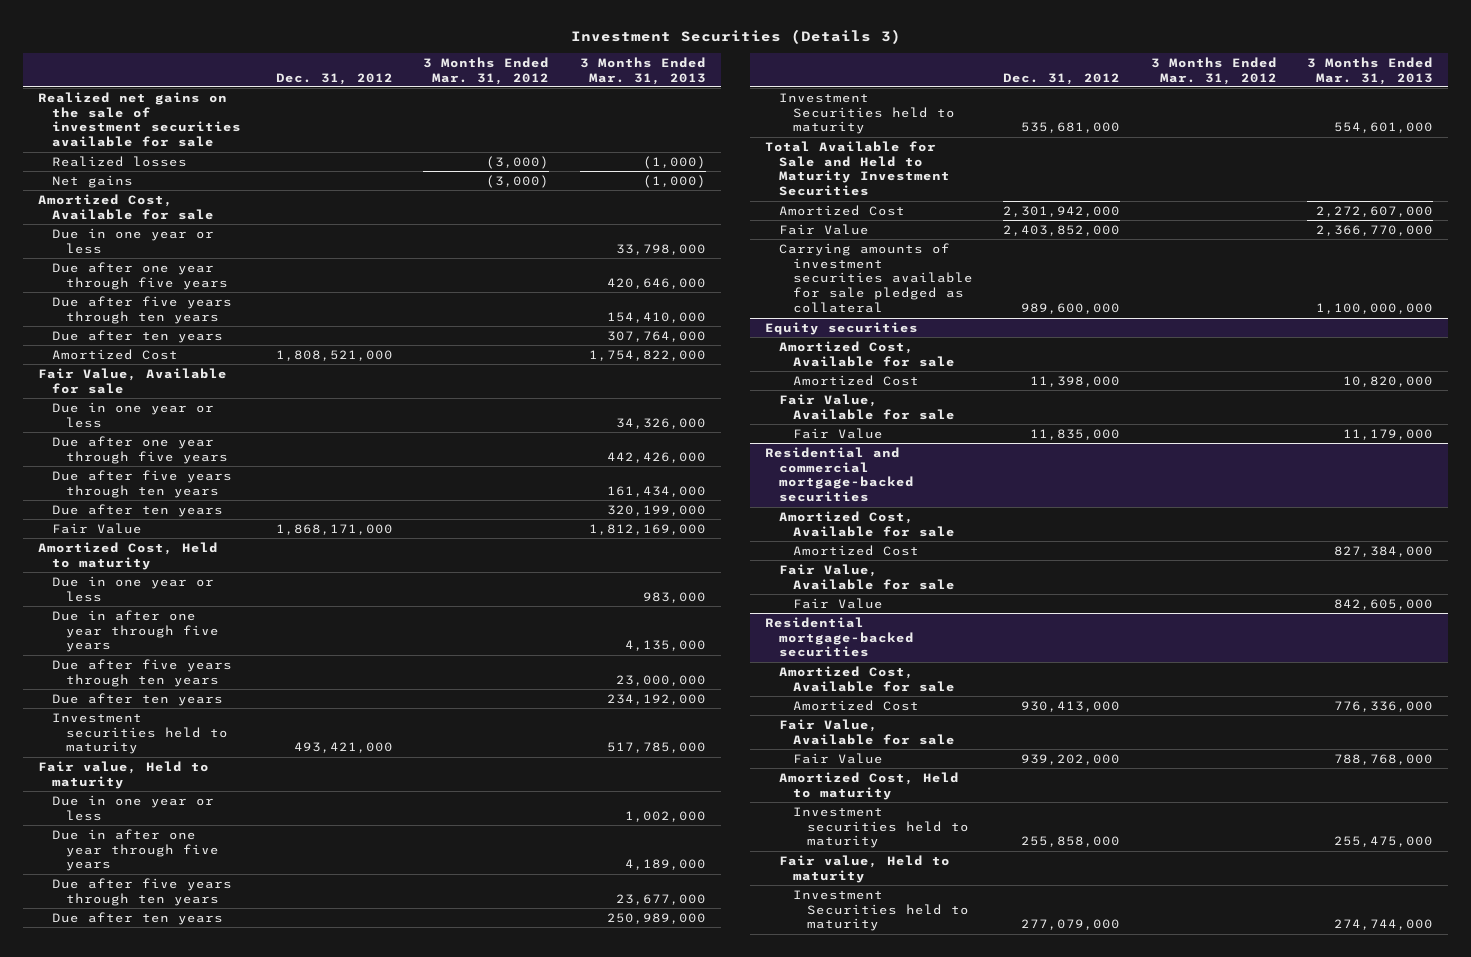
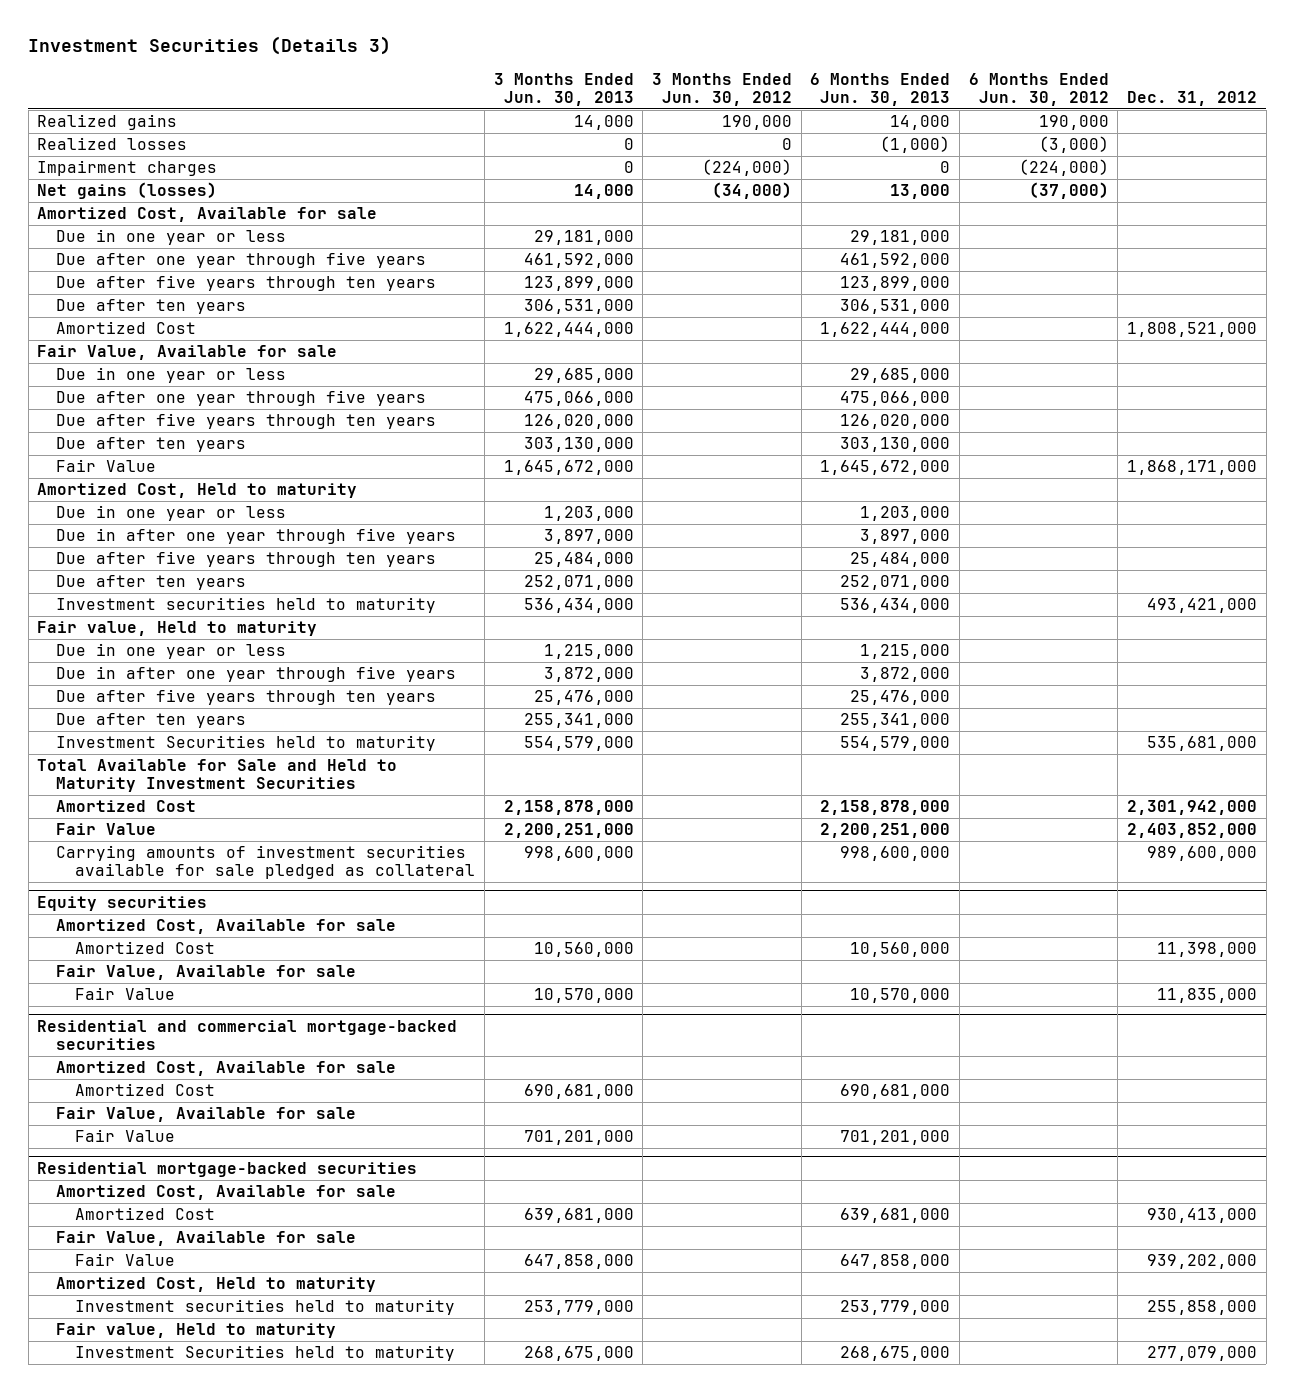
[423,56,550,85] 3 Months Ended Mar. 31, 2012 -> none
[579,56,706,85] 3 Months Ended Mar. 31, 2013 -> none
none -> [493,72,634,106] 3 Months Ended Jun. 30, 2013
none -> [651,72,792,106] 3 Months Ended Jun. 30, 2012
none -> [810,72,951,106] 6 Months Ended Jun. 30, 2013
none -> [968,72,1109,106] 6 Months Ended Jun. 30, 2012
[38,91,241,148] Realized net gains on the sale of investment securities available for sale -> none
none -> [37,114,178,131] Realized gains
none -> [37,160,218,177] Impairment charges
[51,174,133,188] Net gains -> [37,182,218,200] Net gains (losses)

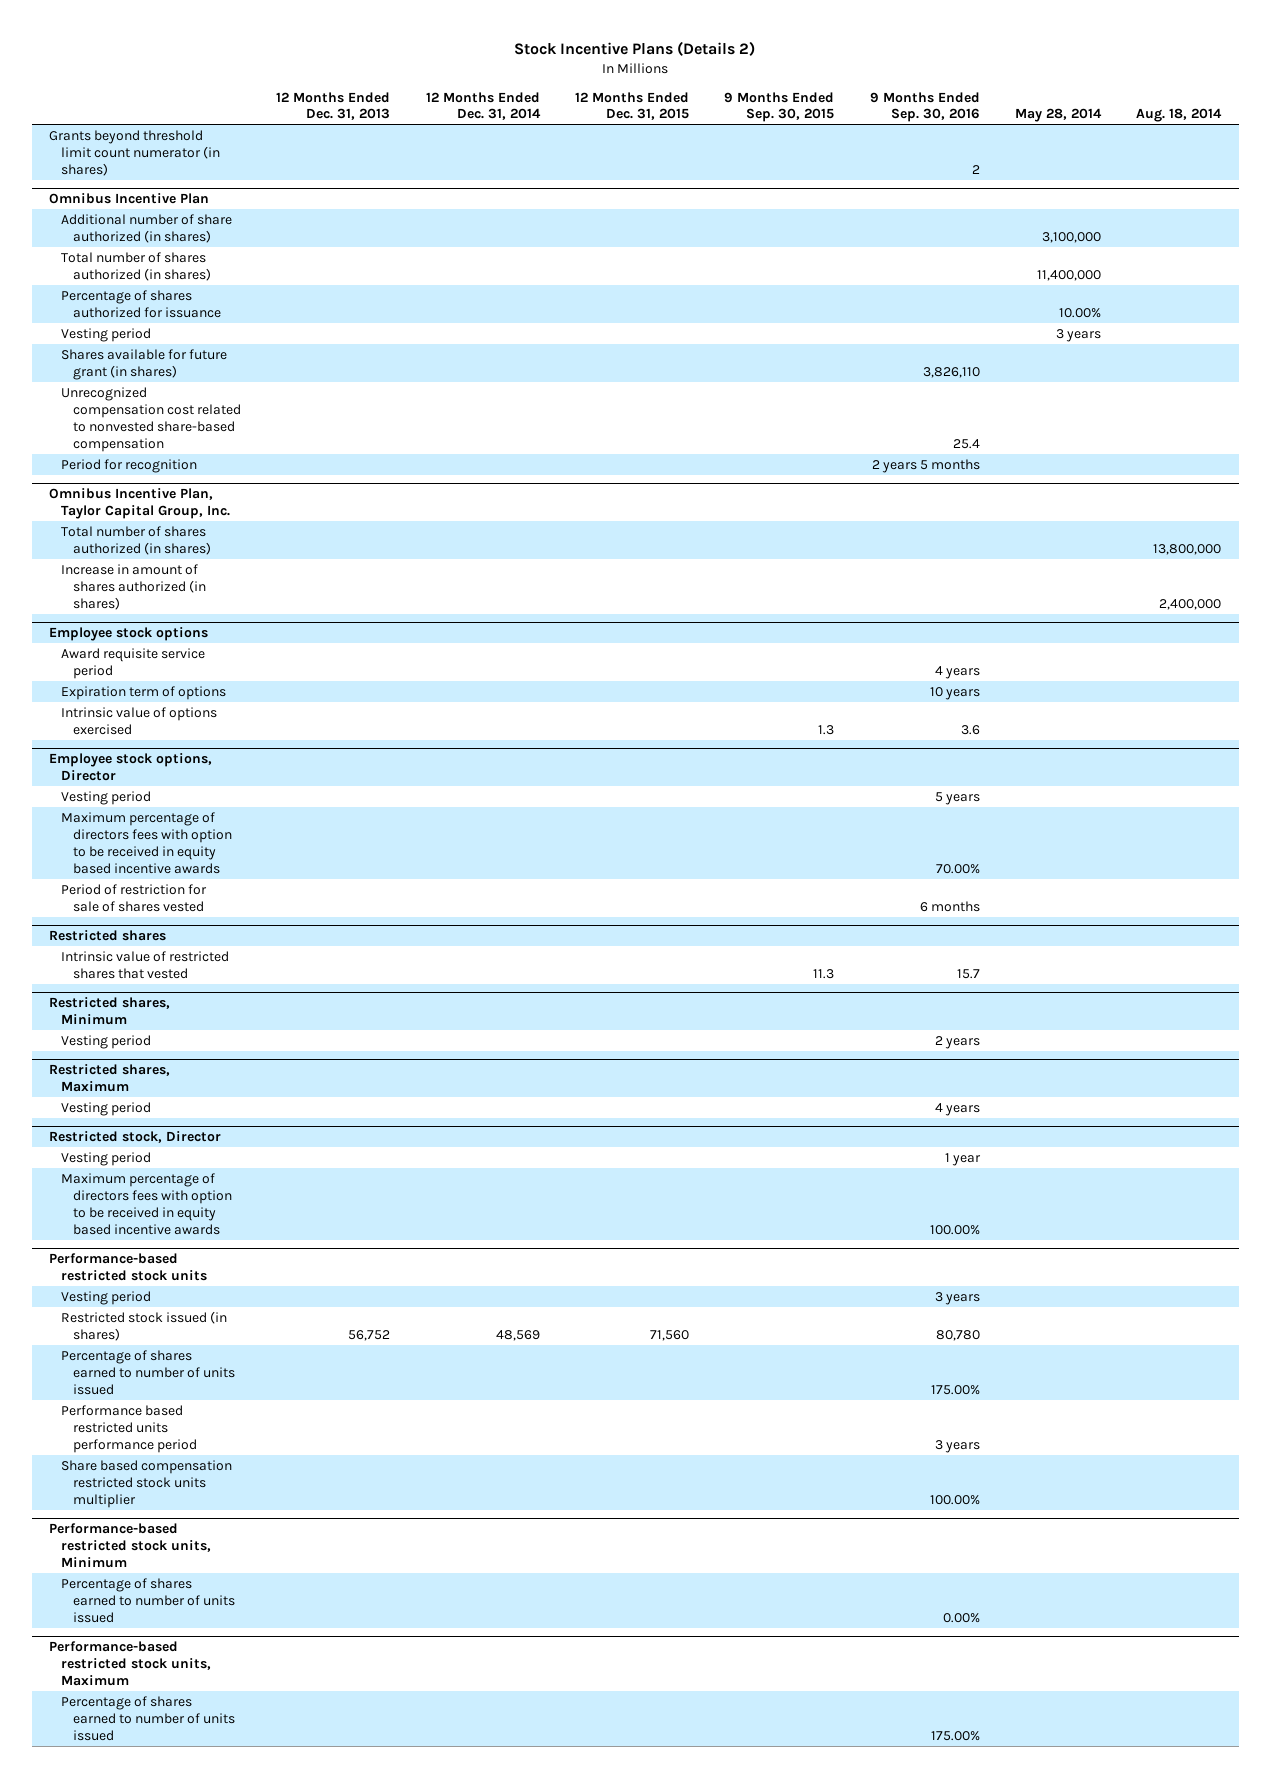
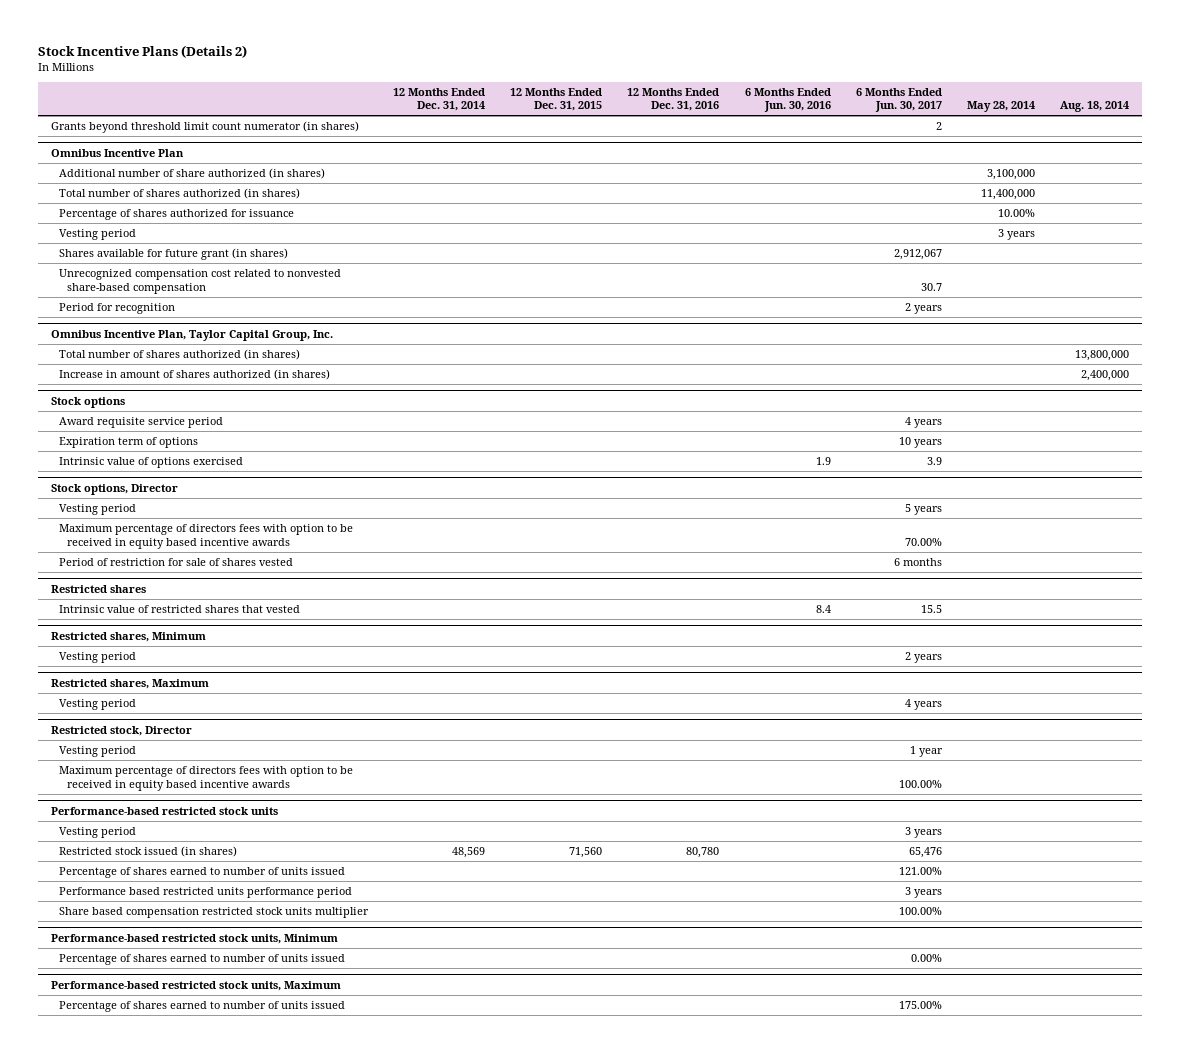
[276,91,391,121] 12 Months Ended Dec. 31, 2013 -> none
[724,91,835,123] 9 Months Ended Sep. 30, 2015 -> none
[869,91,980,123] 9 Months Ended Sep. 30, 2016 -> none
none -> [627,88,720,112] 12 Months Ended Dec. 31, 2016
none -> [744,88,831,113] 6 Months Ended Jun. 30, 2016
none -> [855,88,942,113] 6 Months Ended Jun. 30, 2017
[49,627,209,642] Employee stock options -> [50,396,125,408] Stock options
[49,753,213,782] Employee stock options, Director -> [50,483,178,495] Stock options, Director

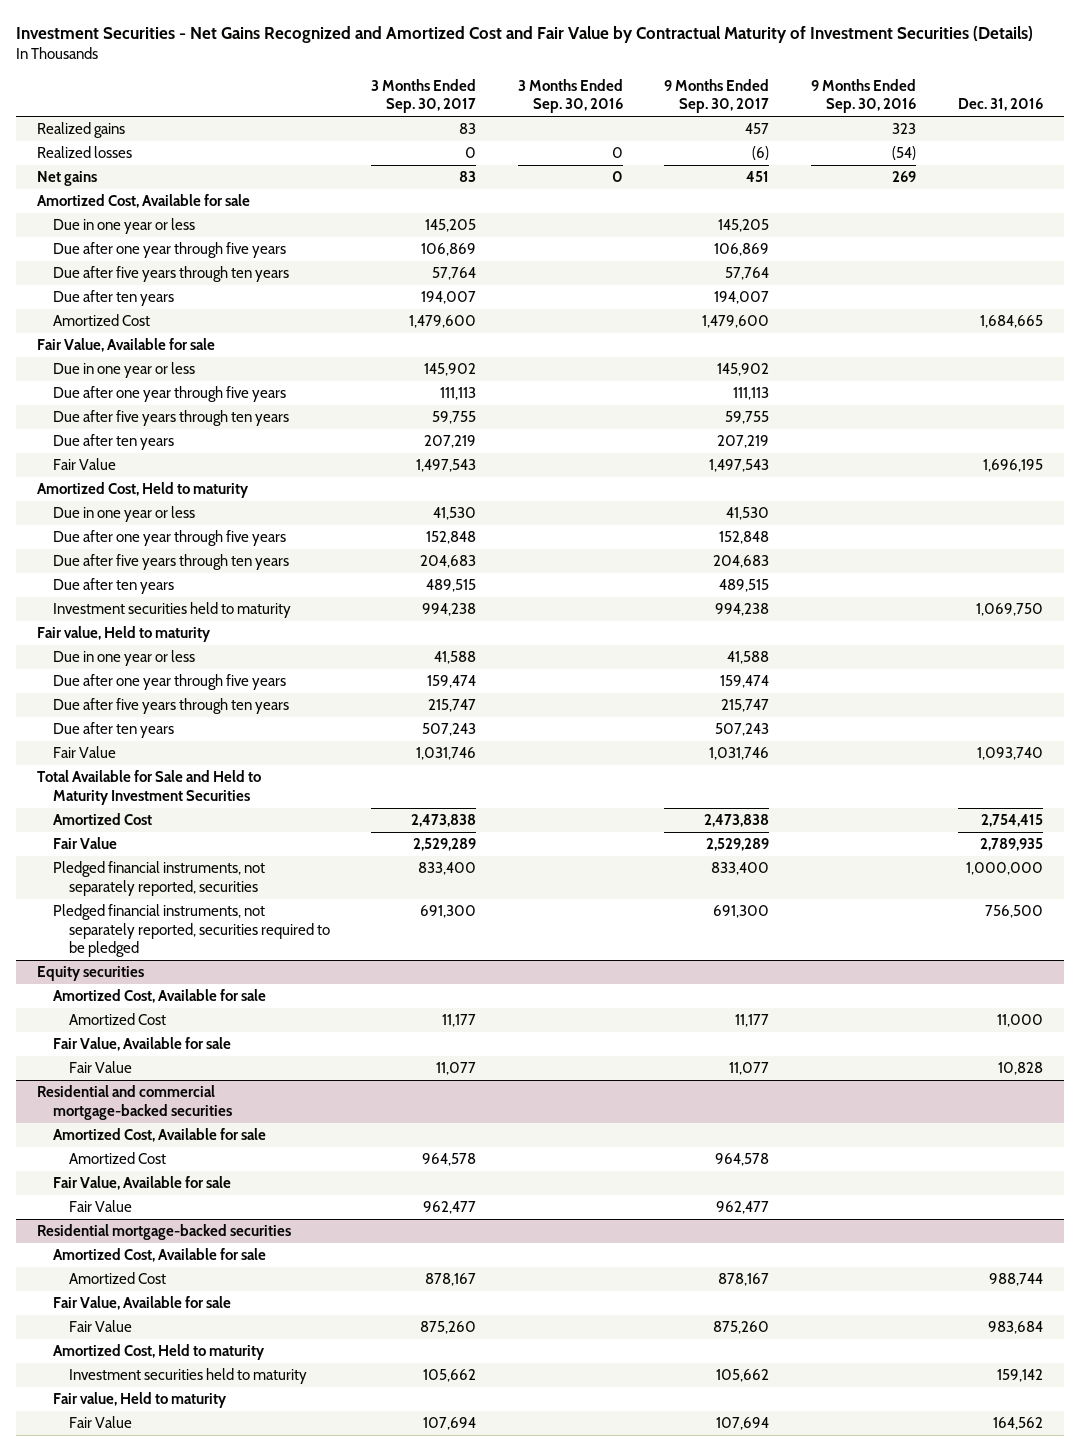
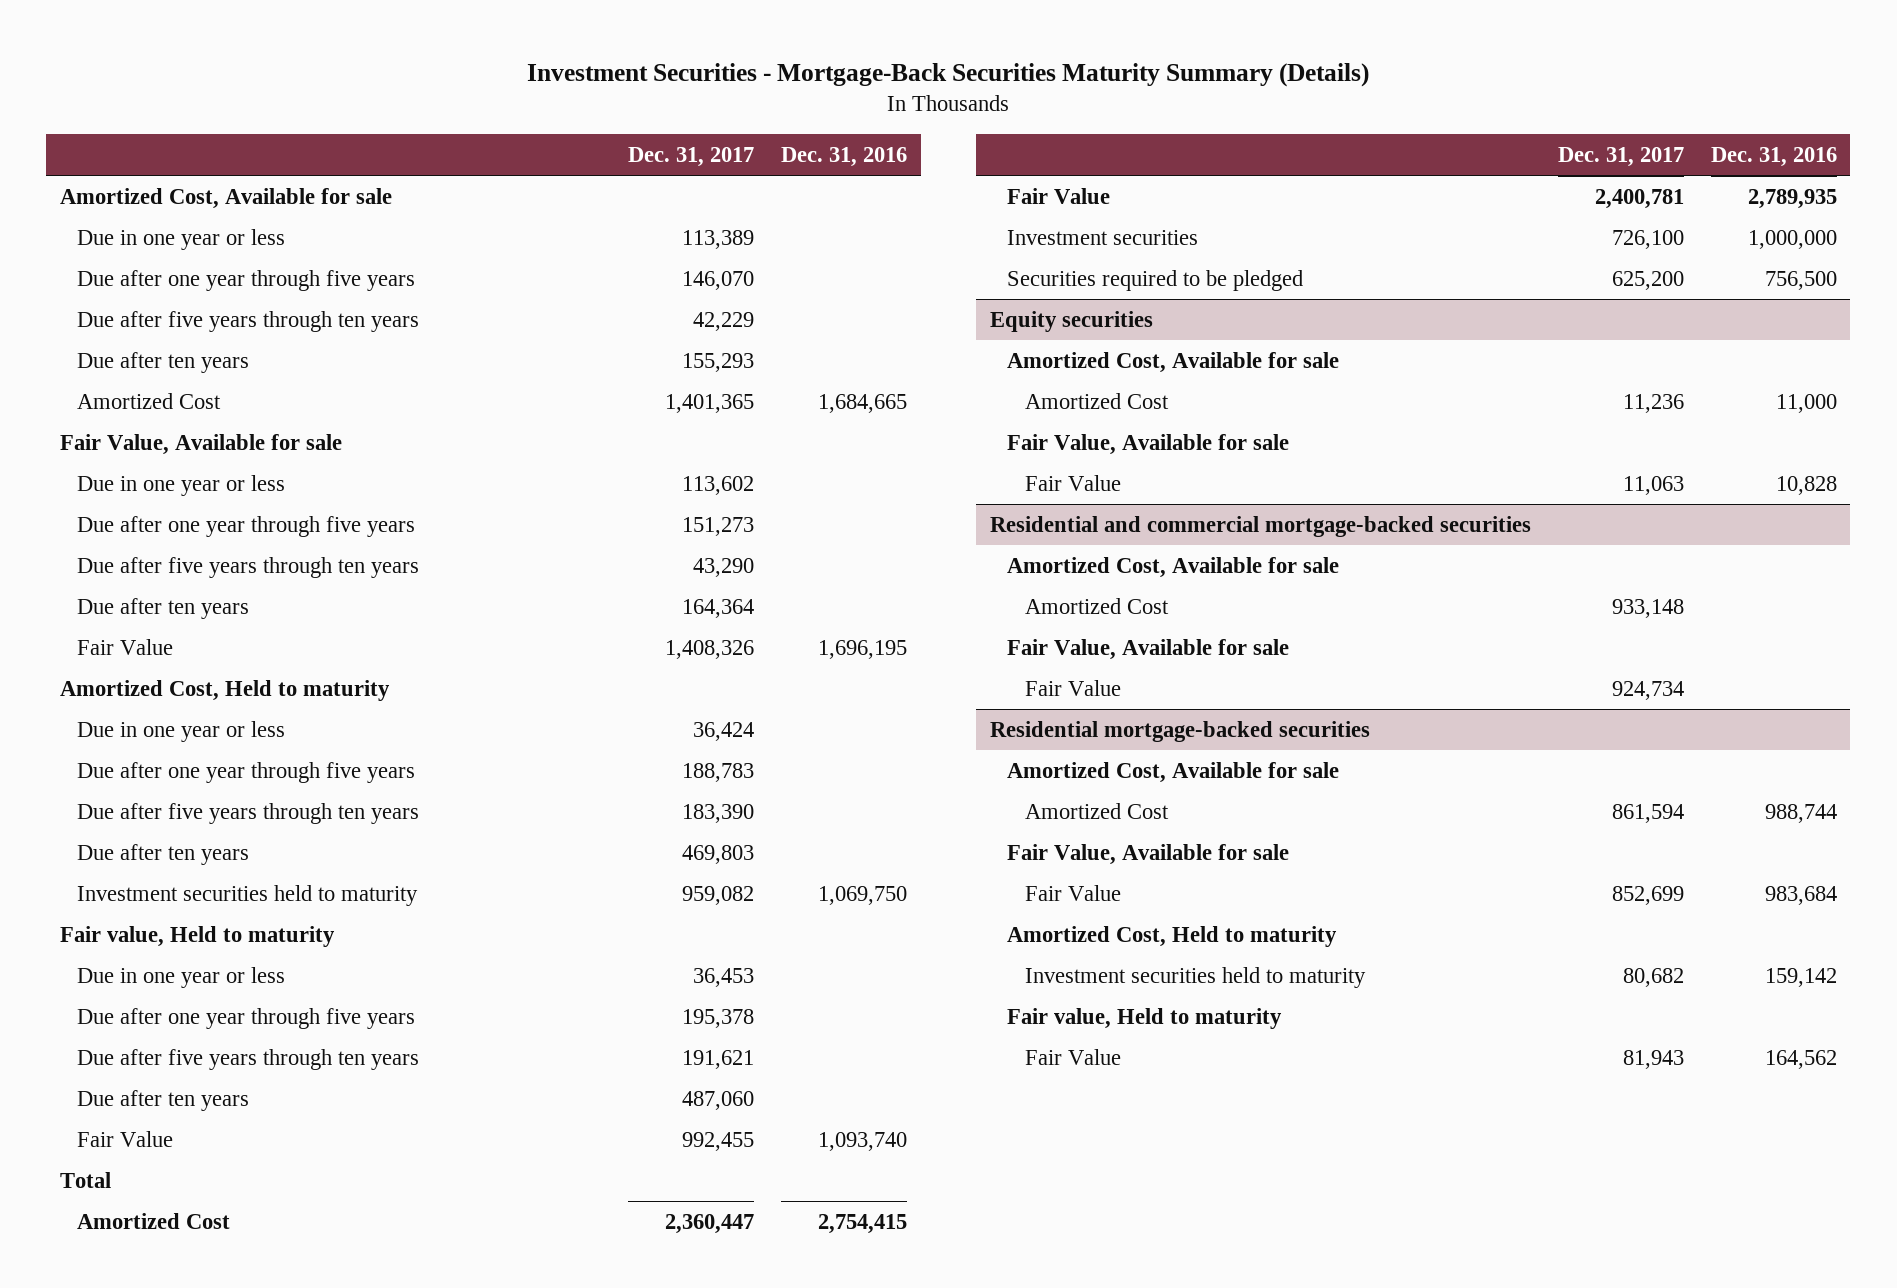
[15,25,1033,43] Investment Securities - Net Gains Recognized and Amortized Cost and Fair Value by Contractual Maturity of Investment Securities (Details) -> [527,63,1370,88] Investment Securities - Mortgage-Back Securities Maturity Summary (Details)
[371,78,477,114] 3 Months Ended Sep. 30, 2017 -> none
[517,78,623,114] 3 Months Ended Sep. 30, 2016 -> none
[664,78,770,114] 9 Months Ended Sep. 30, 2017 -> none
[811,78,917,114] 9 Months Ended Sep. 30, 2016 -> none
none -> [627,146,754,167] Dec. 31, 2017
[36,122,125,139] Realized gains -> none
[36,146,132,159] Realized losses -> none
[36,171,97,187] Net gains -> none
[36,770,261,805] Total Available for Sale and Held to Maturity Investment Securities -> [59,1171,111,1188] Total
[52,861,265,896] Pledged financial instruments, not separately reported, securities -> [1007,229,1199,245] Investment securities
[52,904,330,958] Pledged financial instruments, not separately reported, securities required to be pledged -> [1007,269,1304,291] Securities required to be pledged

